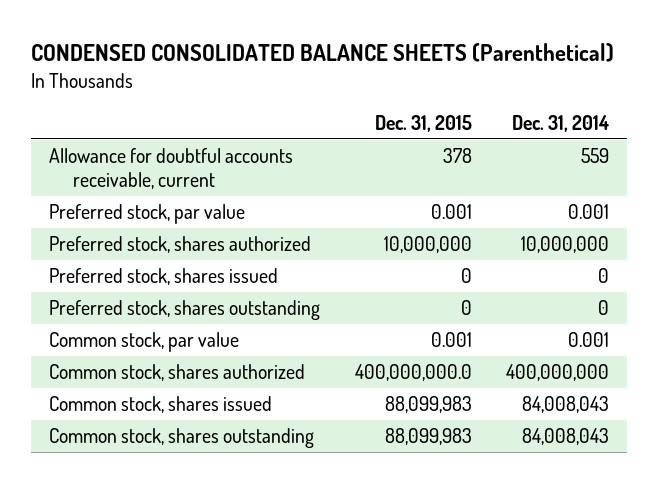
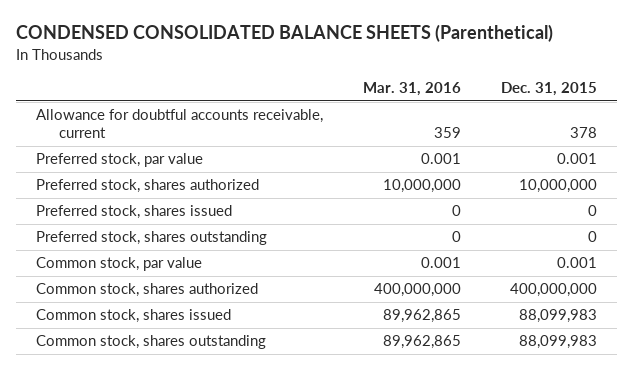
[512,115,610,133] Dec. 31, 2014 -> none
none -> [363,82,462,97] Mar. 31, 2016
[354,363,472,381] 400,000,000.0 -> [510,283,598,298] 400,000,000

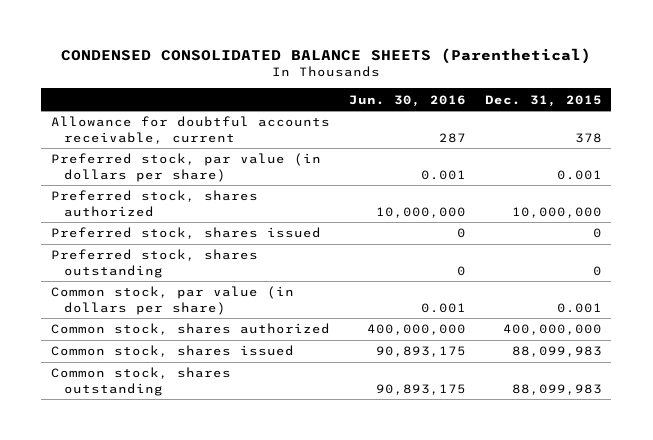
[363,82,462,97] Mar. 31, 2016 -> none
none -> [348,94,466,107] Jun. 30, 2016
[35,153,203,168] Preferred stock, par value -> [50,153,321,182] Preferred stock, par value (in dollars per share)
[35,257,202,272] Common stock, par value -> [50,286,294,315] Common stock, par value (in dollars per share)

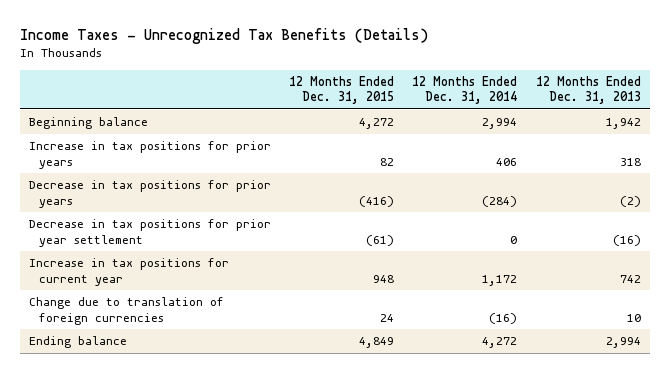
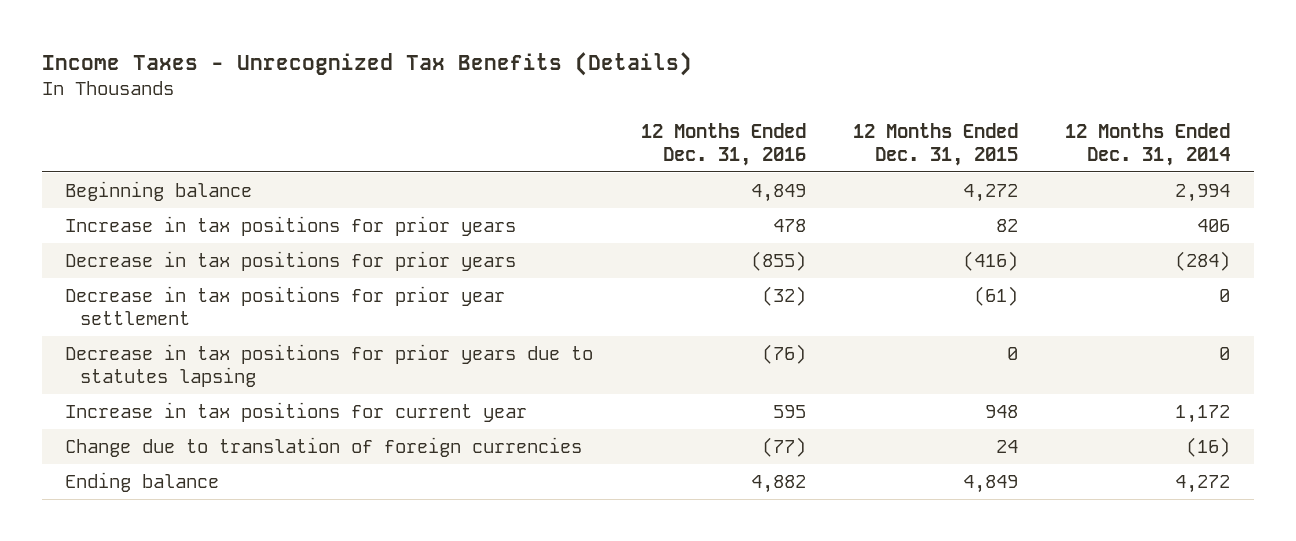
[535,76,641,105] 12 Months Ended Dec. 31, 2013 -> none
none -> [640,122,806,166] 12 Months Ended Dec. 31, 2016
none -> [65,343,594,388] Decrease in tax positions for prior years due to statutes lapsing

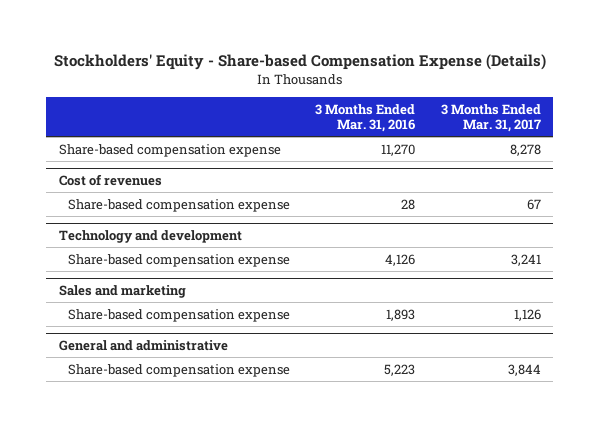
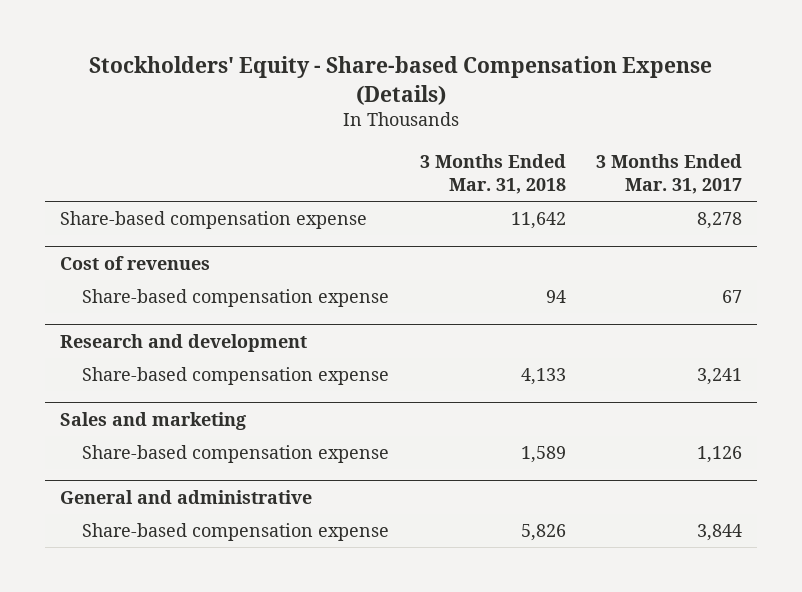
[315,104,416,133] 3 Months Ended Mar. 31, 2016 -> none
none -> [419,153,566,195] 3 Months Ended Mar. 31, 2018
[58,230,242,244] Technology and development -> [60,333,308,352] Research and development

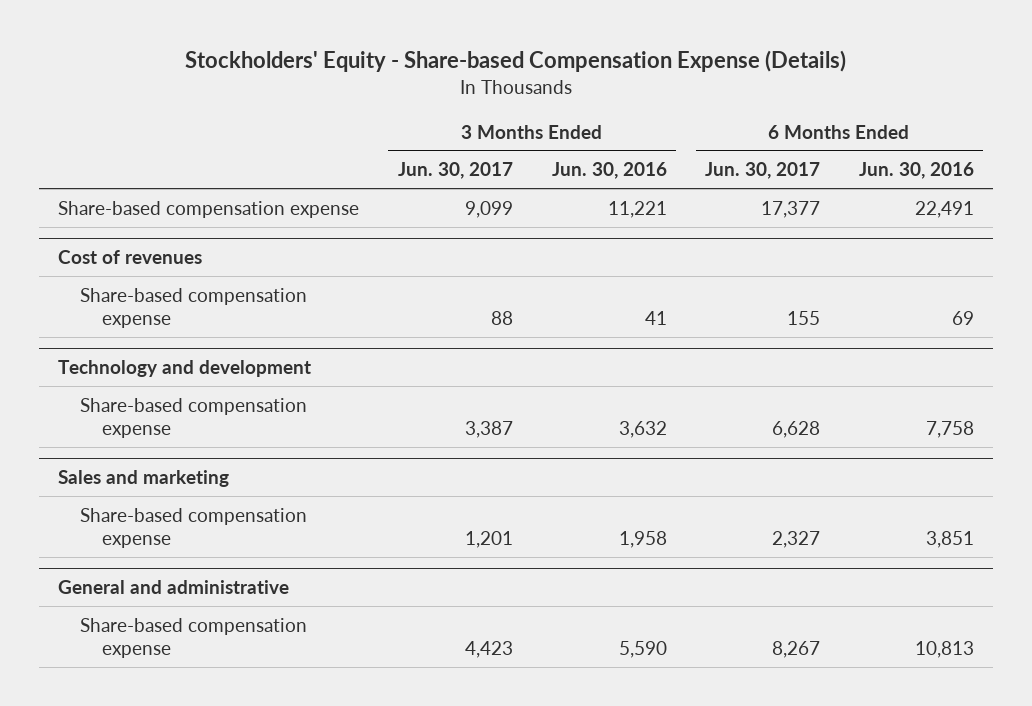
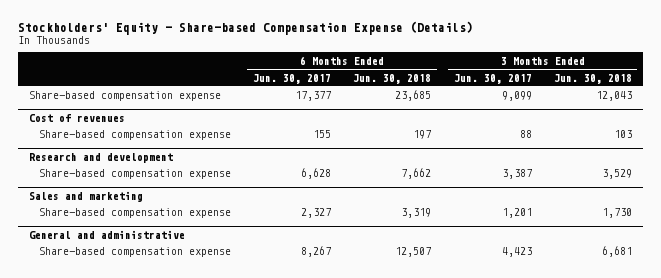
[551,162,667,180] Jun. 30, 2016 -> none
[858,162,974,180] Jun. 30, 2016 -> none
none -> [353,73,432,84] Jun. 30, 2018
none -> [553,73,632,84] Jun. 30, 2018
[58,360,312,378] Technology and development -> [29,152,174,163] Research and development

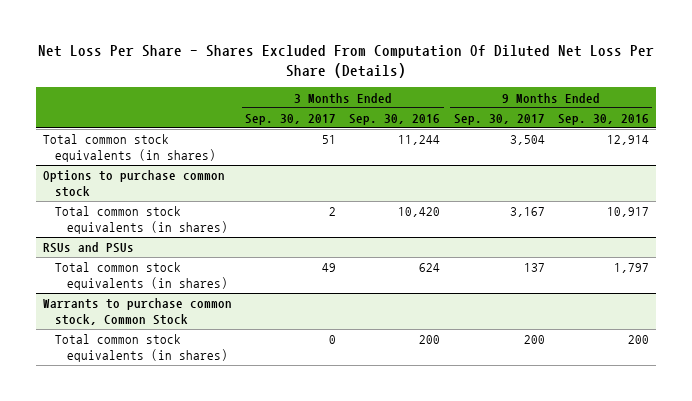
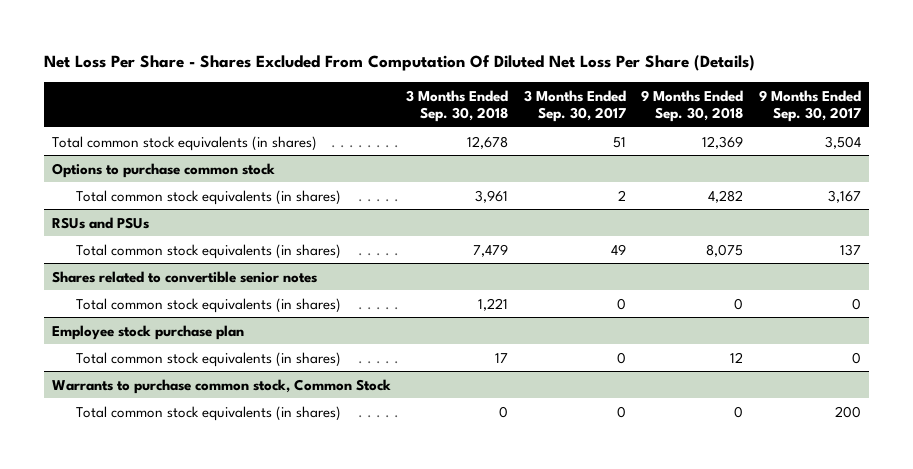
[349,113,441,125] Sep. 30, 2016 -> none
[558,113,650,125] Sep. 30, 2016 -> none
none -> [406,89,509,122] 3 Months Ended Sep. 30, 2018
none -> [641,89,744,122] 9 Months Ended Sep. 30, 2018
none -> [52,270,318,283] Shares related to convertible senior notes
none -> [75,297,341,313] Total common stock equivalents (in shares)
none -> [52,324,245,340] Employee stock purchase plan
none -> [75,351,341,367] Total common stock equivalents (in shares)

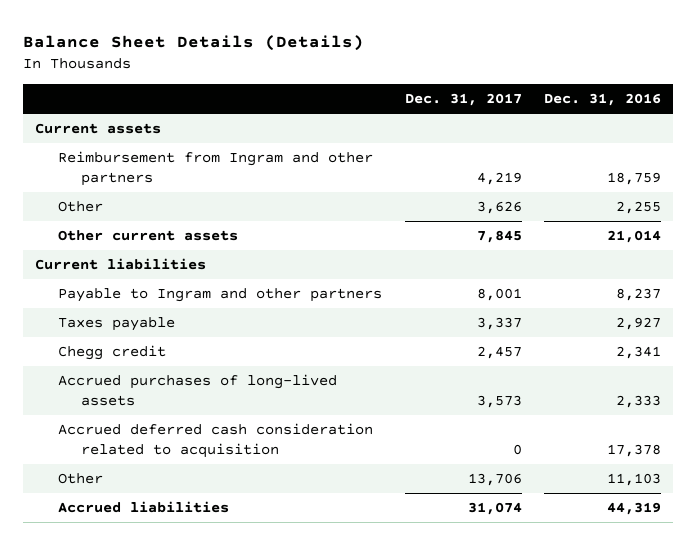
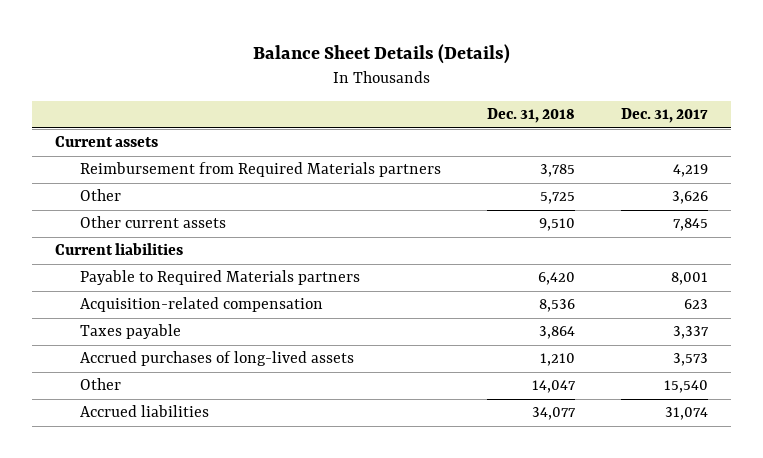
[544,92,662,106] Dec. 31, 2016 -> none
none -> [487,108,576,124] Dec. 31, 2018
[58,151,374,186] Reimbursement from Ingram and other partners -> [80,162,442,178] Reimbursement from Required Materials partners
[58,288,383,303] Payable to Ingram and other partners -> [80,270,361,286] Payable to Required Materials partners
none -> [80,297,324,313] Acquisition-related compensation
[58,345,167,361] Chegg credit -> none
[58,423,374,458] Accrued deferred cash consideration related to acquisition -> none
[467,473,522,487] 13,706 -> [664,380,709,394] 15,540

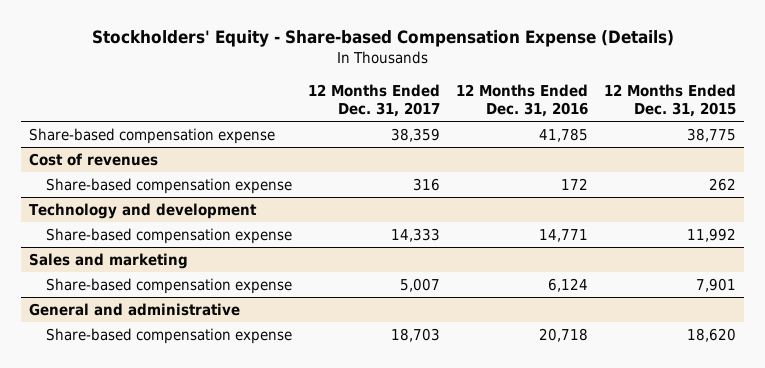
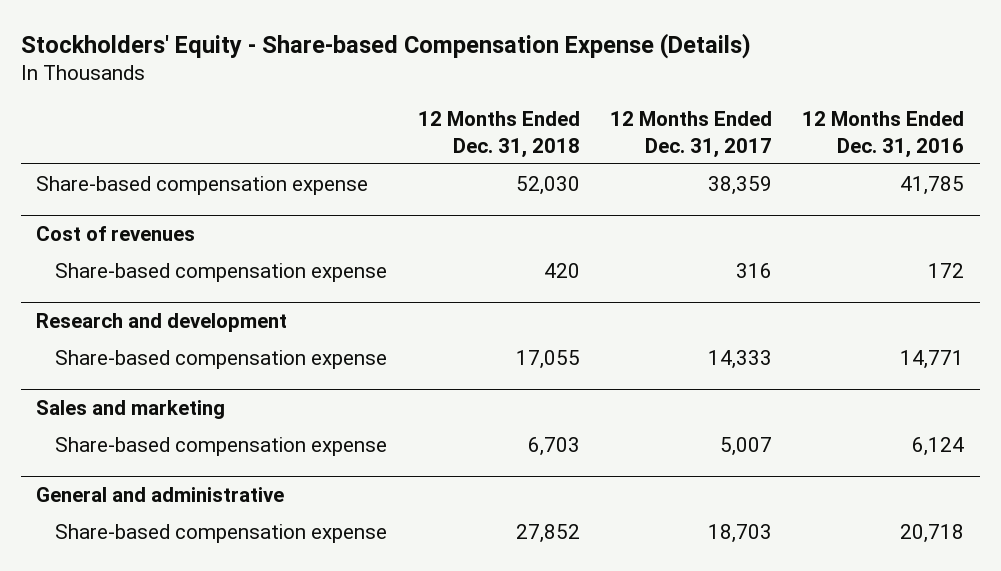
[604,83,737,117] 12 Months Ended Dec. 31, 2015 -> none
none -> [417,111,580,158] 12 Months Ended Dec. 31, 2018
[28,202,257,219] Technology and development -> [36,312,288,332] Research and development

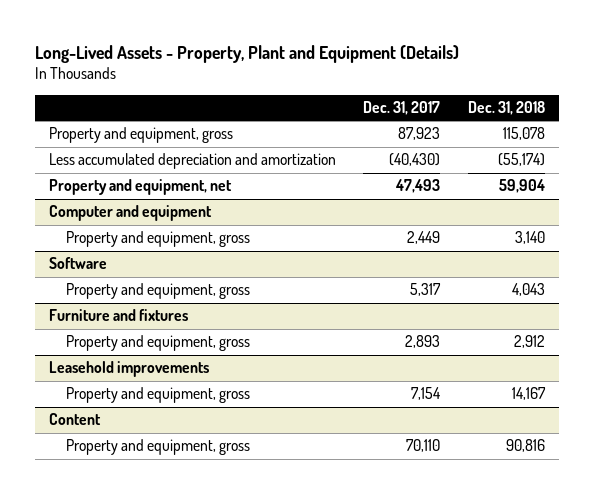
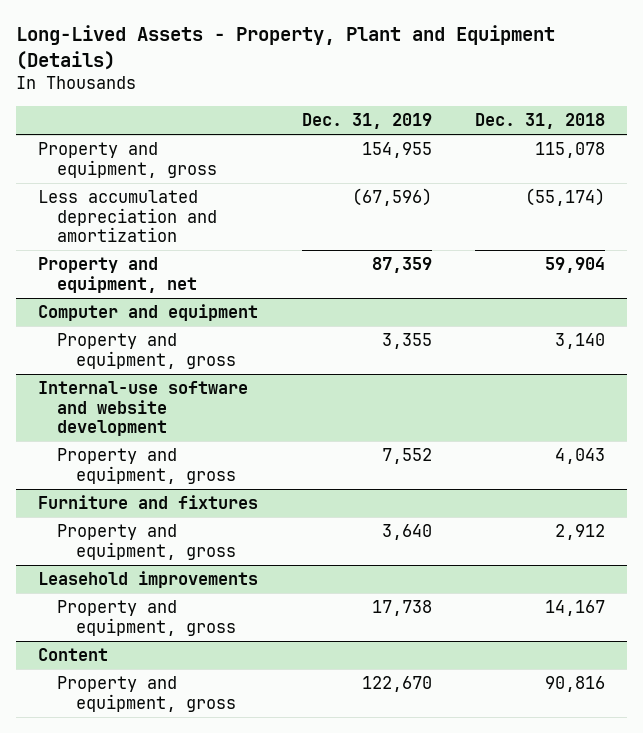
[363,101,441,116] Dec. 31, 2017 -> none
none -> [301,113,432,130] Dec. 31, 2019
[48,257,107,270] Software -> [37,381,248,436] Internal-use software and website development

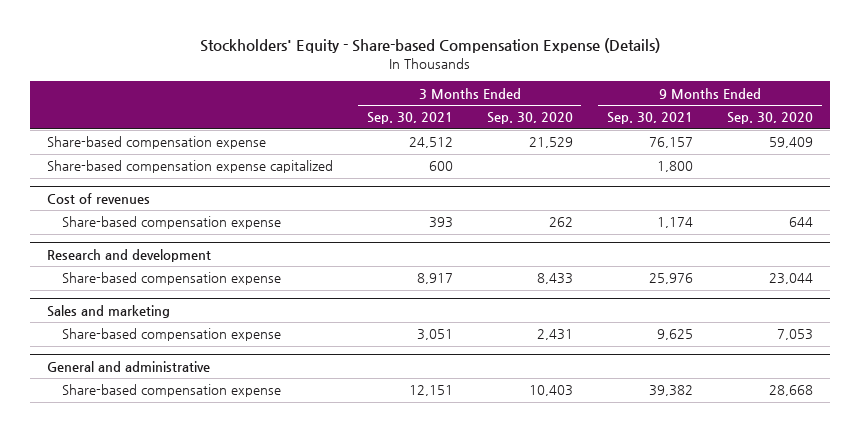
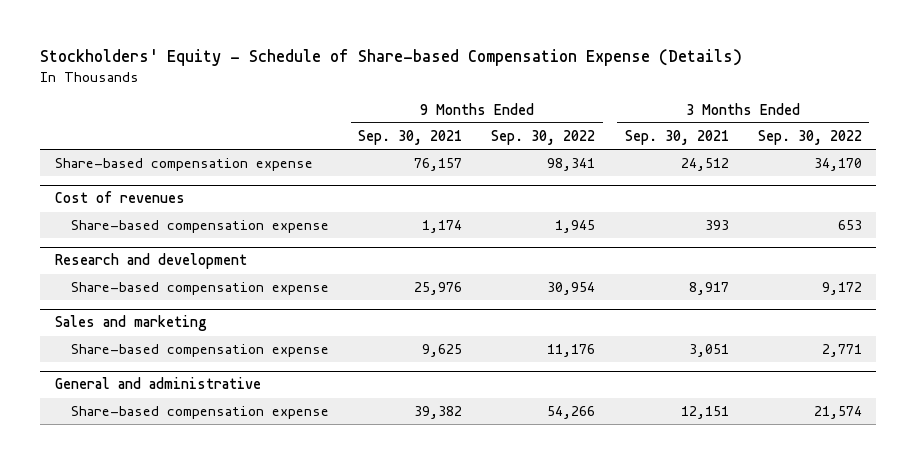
[199,38,660,54] Stockholders' Equity - Share-based Compensation Expense (Details) -> [40,49,743,67] Stockholders' Equity - Schedule of Share-based Compensation Expense (Details)
[486,112,573,125] Sep. 30, 2020 -> none
[727,112,814,125] Sep. 30, 2020 -> none
none -> [491,130,596,146] Sep. 30, 2022
none -> [757,130,862,146] Sep. 30, 2022
[46,160,333,174] Share-based compensation expense capitalized -> none

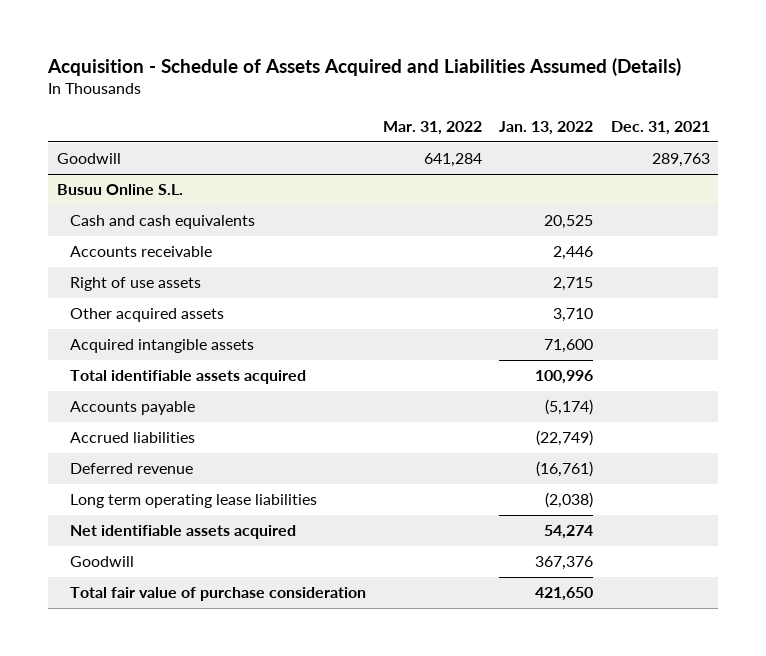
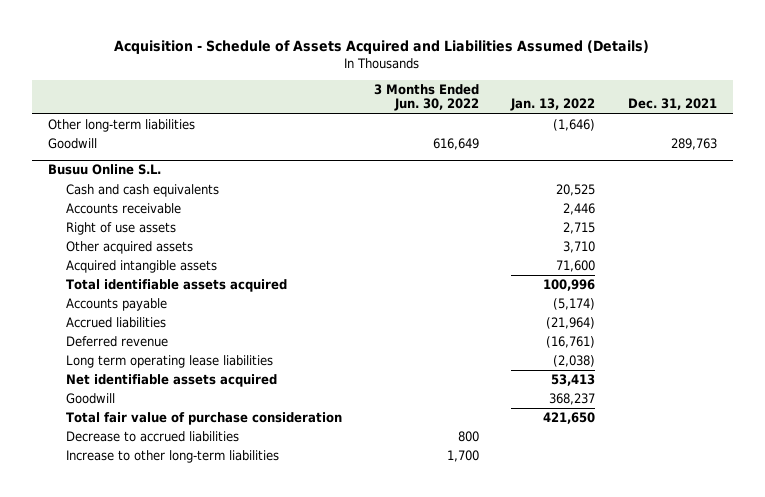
[383,120,483,135] Mar. 31, 2022 -> none
none -> [374,84,480,112] 3 Months Ended Jun. 30, 2022
none -> [48,119,196,133] Other long-term liabilities
[536,430,594,447] (22,749) -> [546,317,596,330] (21,964)
[544,525,594,540] 54,274 -> [551,374,596,387] 53,413
[535,556,594,571] 367,376 -> [549,393,596,406] 368,237
none -> [66,431,240,443] Decrease to accrued liabilities
none -> [66,450,280,464] Increase to other long-term liabilities

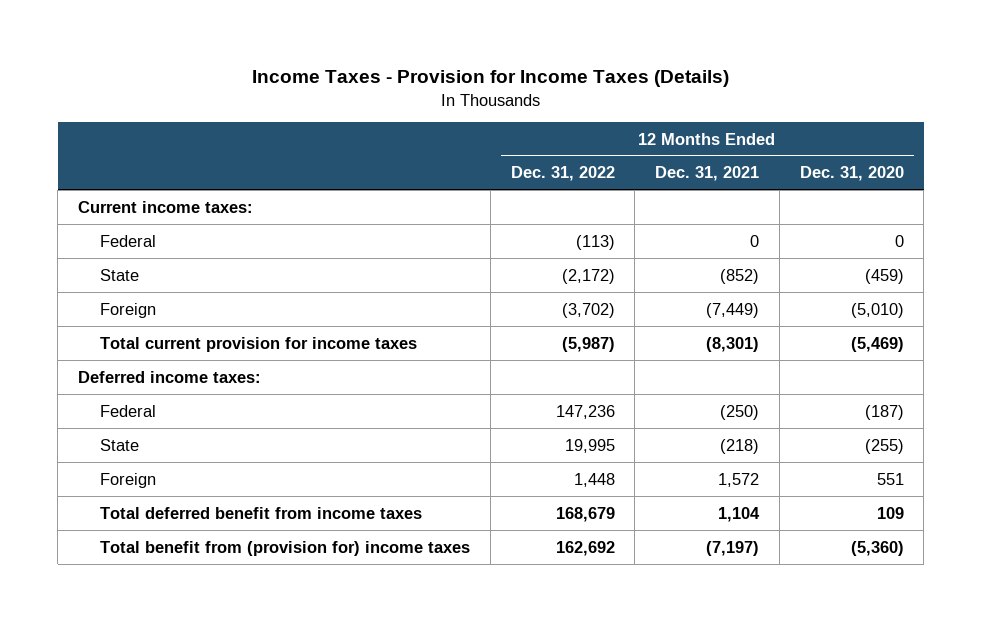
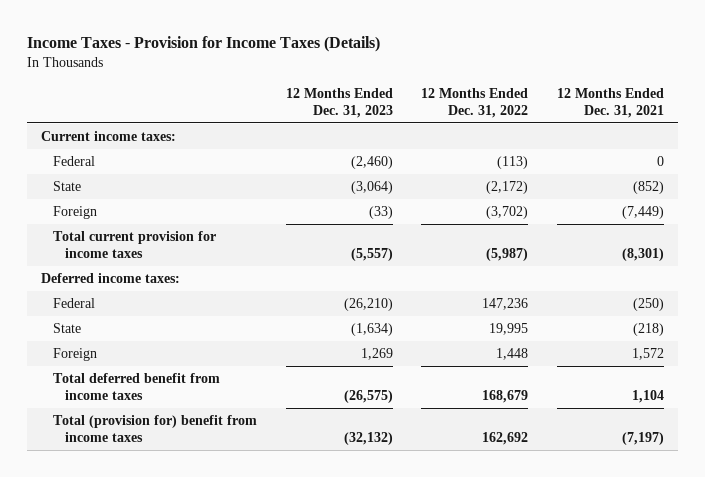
[799,166,904,182] Dec. 31, 2020 -> none
none -> [285,87,393,118] 12 Months Ended Dec. 31, 2023
[100,540,471,556] Total benefit from (provision for) income taxes -> [53,414,258,442] Total (provision for) benefit from income taxes

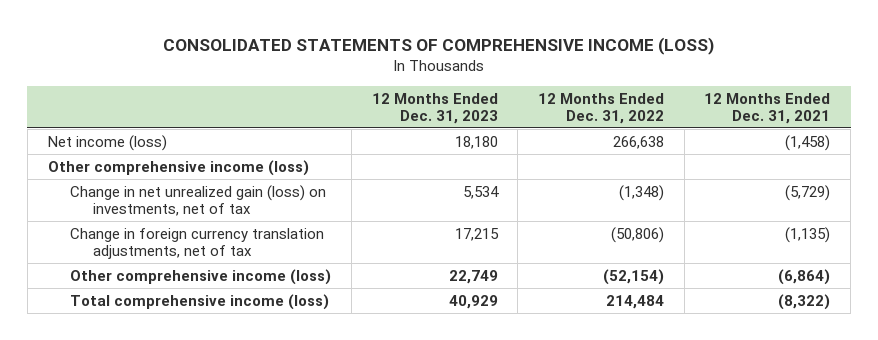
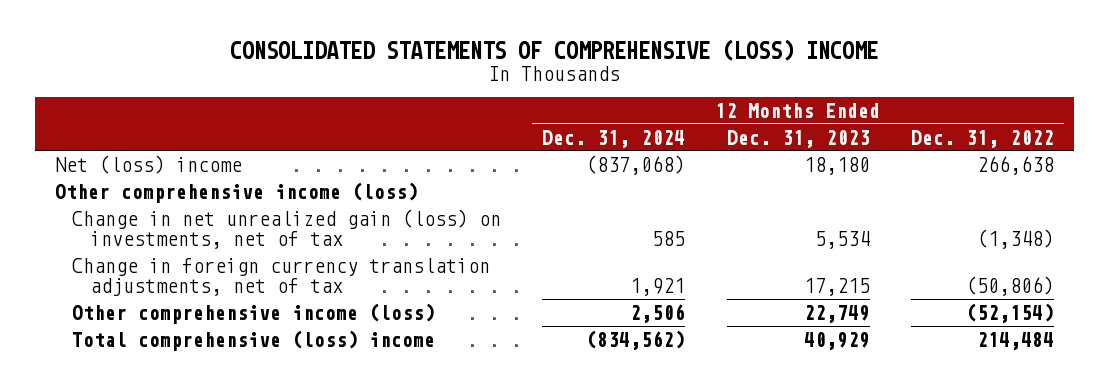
[162,36,714,55] CONSOLIDATED STATEMENTS OF COMPREHENSIVE INCOME (LOSS) -> [230,39,879,62] CONSOLIDATED STATEMENTS OF COMPREHENSIVE (LOSS) INCOME
[704,92,831,124] 12 Months Ended Dec. 31, 2021 -> none
none -> [542,129,686,148] Dec. 31, 2024
[47,134,167,151] Net income (loss) -> [55,154,243,174] Net (loss) income
[70,293,330,310] Total comprehensive income (loss) -> [72,329,436,351] Total comprehensive (loss) income

